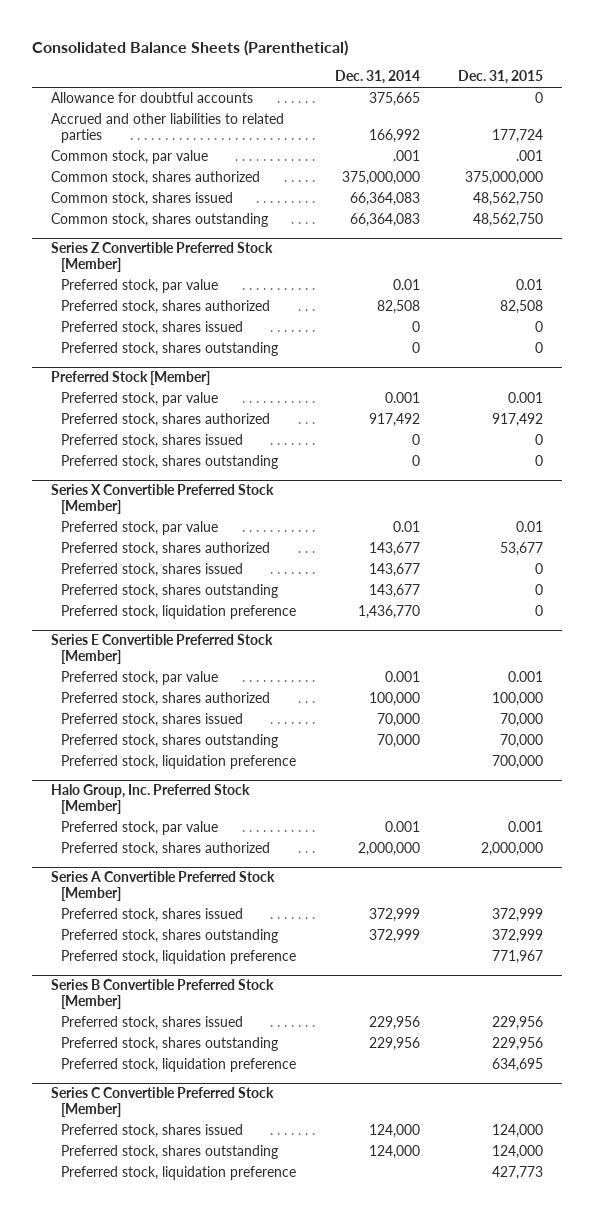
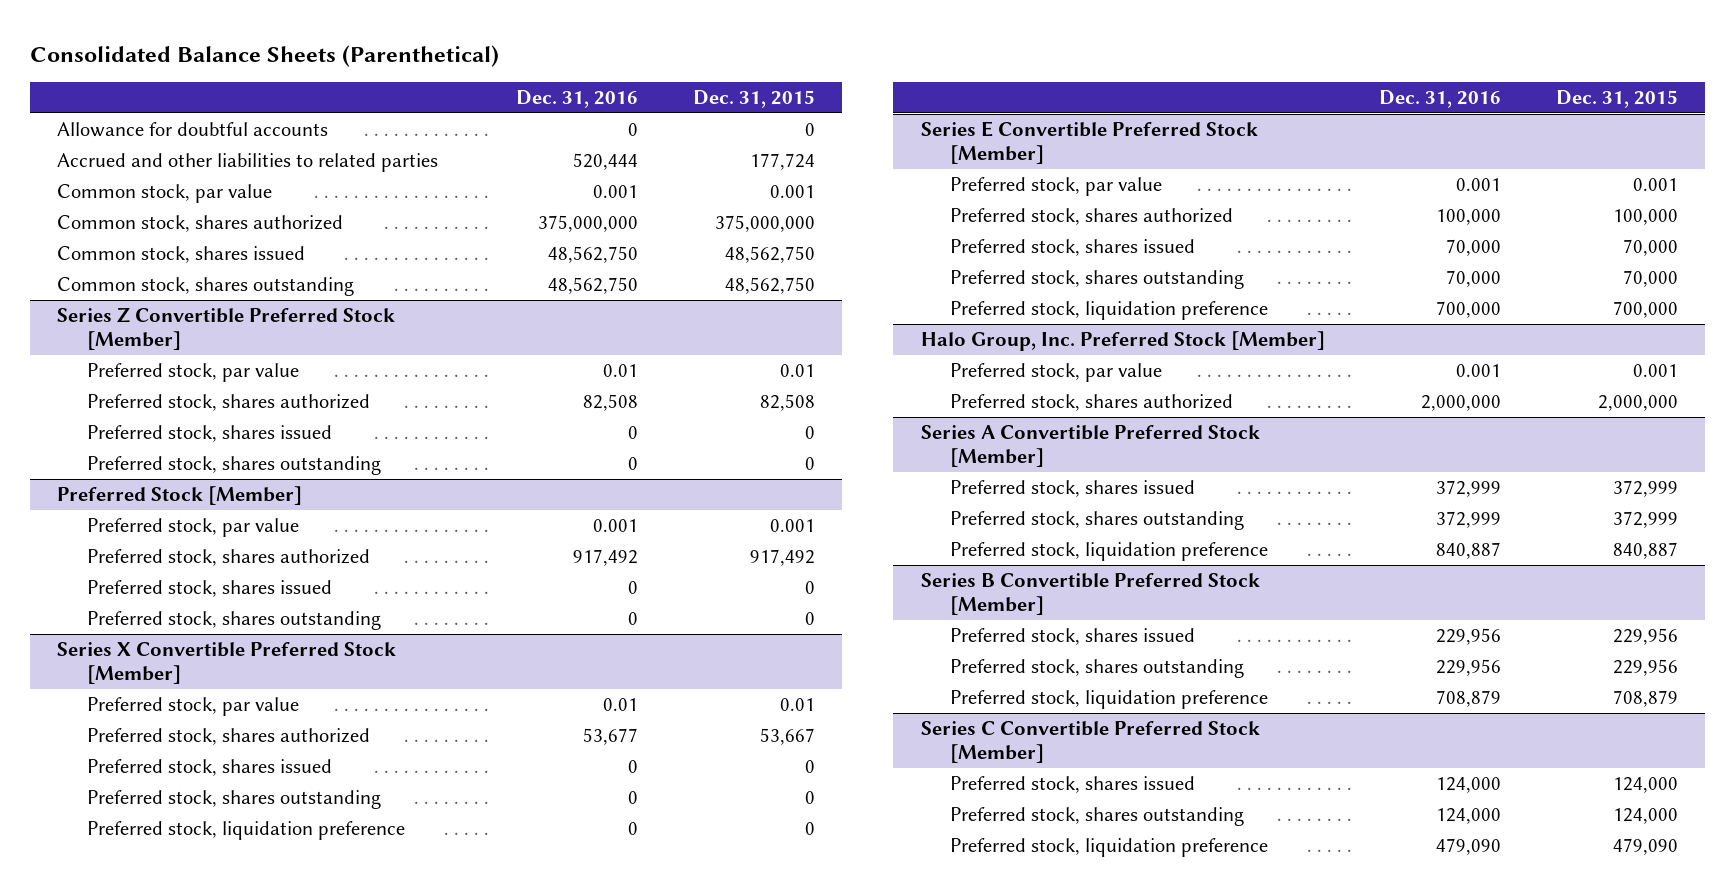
[334,70,420,85] Dec. 31, 2014 -> none
none -> [516,90,639,109] Dec. 31, 2016
[515,150,543,162] .001 -> [769,185,815,199] 0.001
[499,542,543,557] 53,677 -> [759,728,815,746] 53,667
[491,950,543,965] 771,967 -> [1613,542,1679,560] 840,887
[491,1058,543,1073] 634,695 -> [1613,690,1679,708] 708,879
[491,1166,543,1181] 427,773 -> [1613,838,1679,856] 479,090

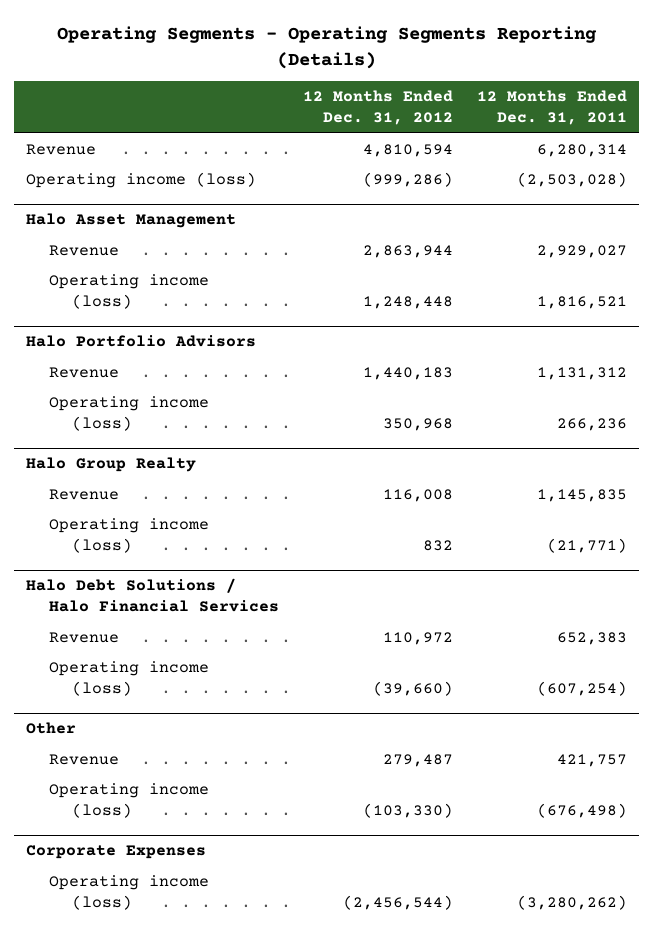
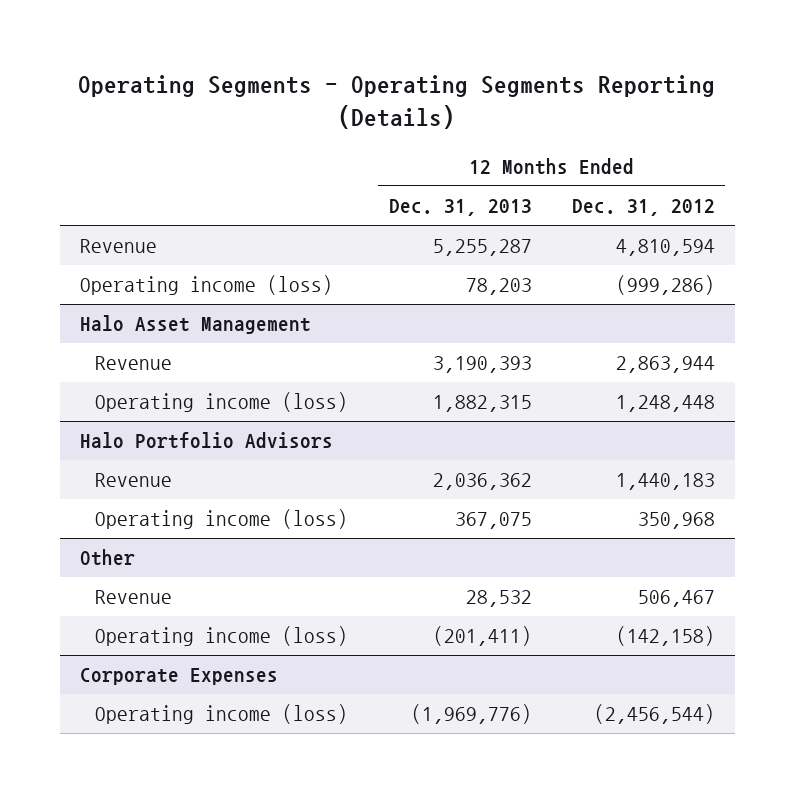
[477,90,628,126] 12 Months Ended Dec. 31, 2011 -> none
none -> [388,199,532,217] Dec. 31, 2013
[25,457,196,473] Halo Group Realty -> none
[49,488,120,500] Revenue -> none
[49,517,210,553] Operating income (loss) -> none
[25,578,280,613] Halo Debt Solutions / Halo Financial Services -> none
[49,631,120,643] Revenue -> none
[49,660,210,696] Operating income (loss) -> none
[383,753,454,767] 279,487 -> [637,590,715,608] 506,467
[363,802,454,818] (103,330) -> [615,626,715,647] (142,158)

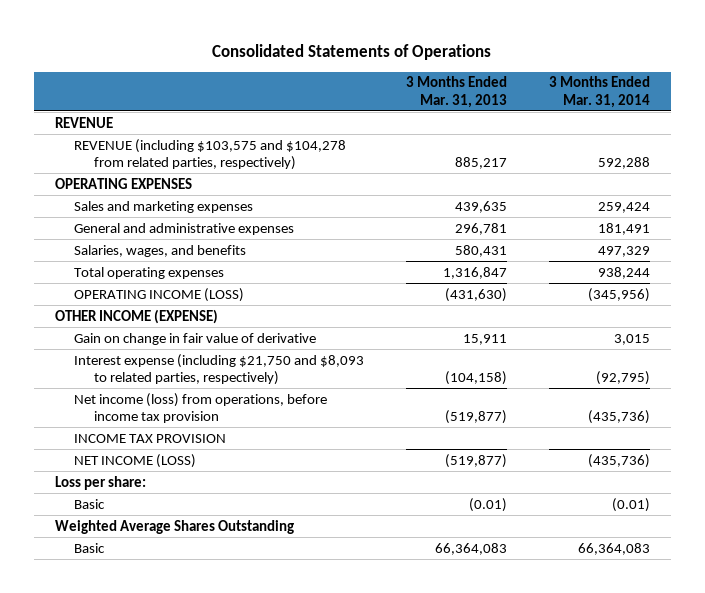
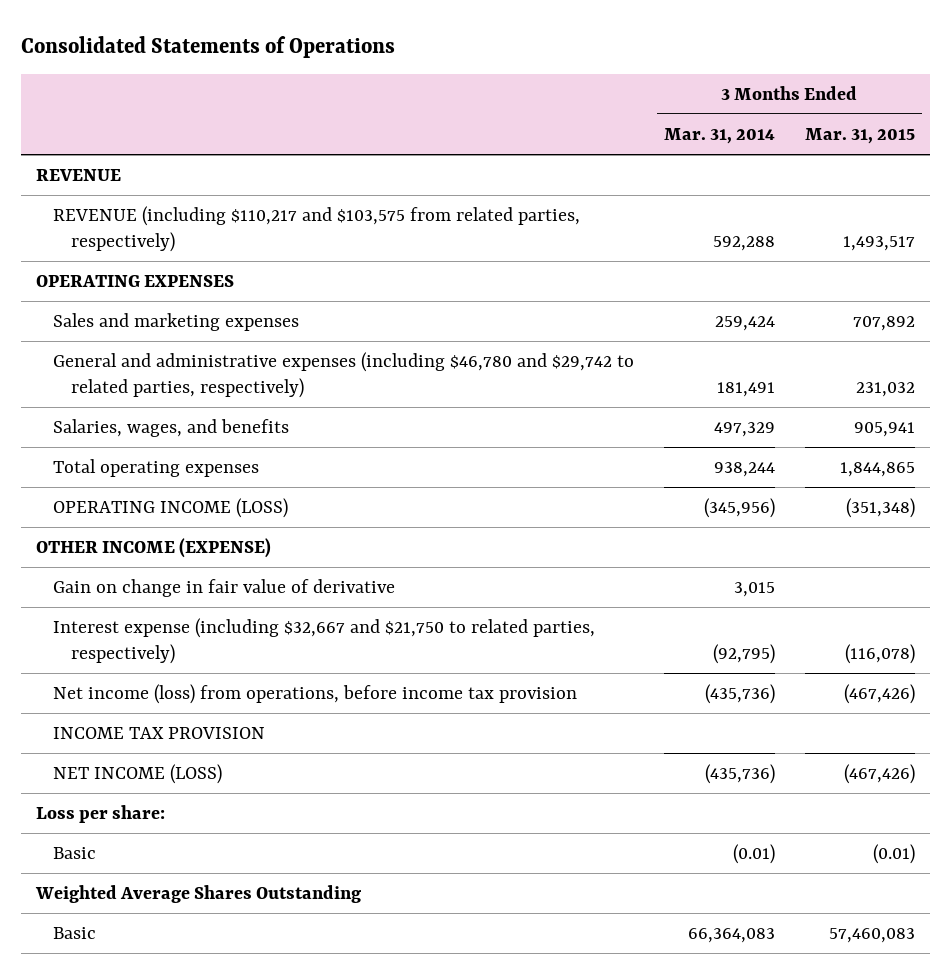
[406,76,508,108] 3 Months Ended Mar. 31, 2013 -> none
none -> [804,128,915,145] Mar. 31, 2015
[74,138,347,171] REVENUE (including $103,575 and $104,278 from related parties, respectively) -> [53,206,581,252] REVENUE (including $110,217 and $103,575 from related parties, respectively)
[74,222,295,235] General and administrative expenses -> [53,352,635,398] General and administrative expenses (including $46,780 and $29,742 to related parties, respectively)
[74,353,365,386] Interest expense (including $21,750 and $8,093 to related parties, respectively) -> [53,618,596,664] Interest expense (including $32,667 and $21,750 to related parties, respectively)

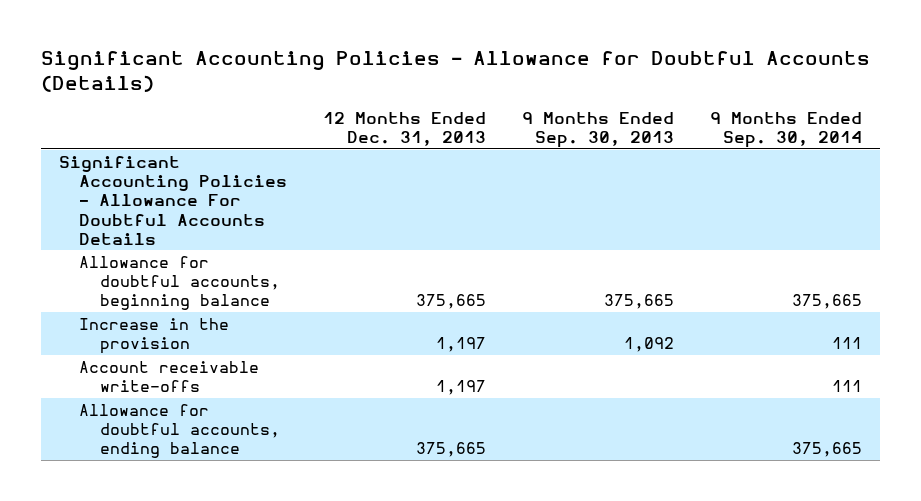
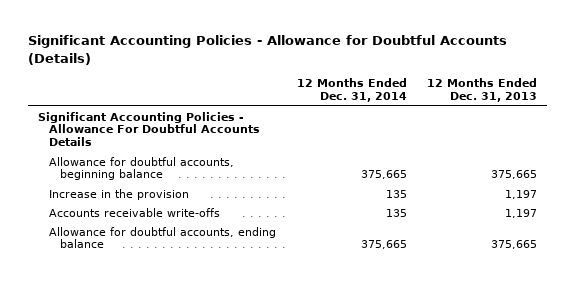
[522,111,675,149] 9 Months Ended Sep. 30, 2013 -> none
[710,111,863,149] 9 Months Ended Sep. 30, 2014 -> none
none -> [296,78,407,103] 12 Months Ended Dec. 31, 2014
[79,360,260,392] Account receivable write-offs -> [49,207,221,217] Accounts receivable write-offs

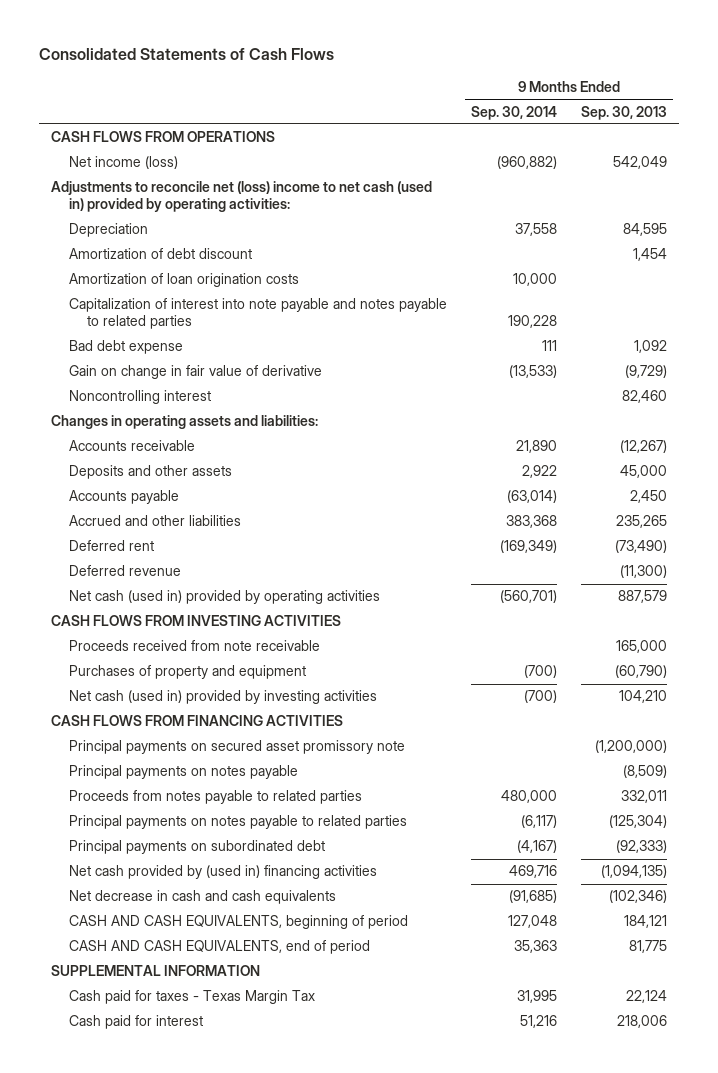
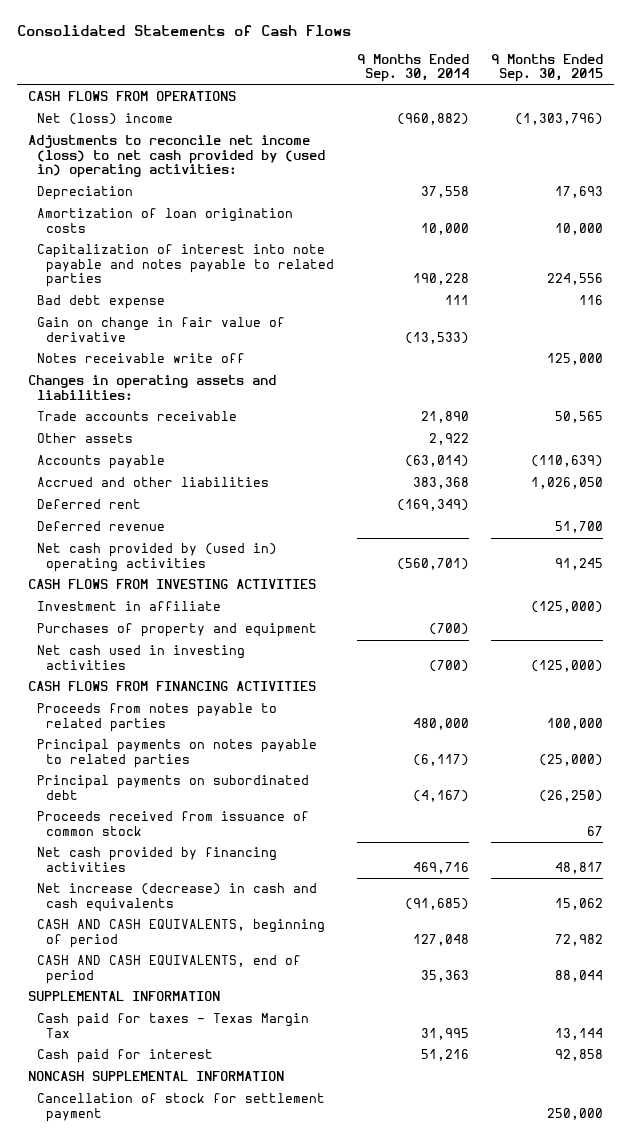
[580,105,667,120] Sep. 30, 2013 -> none
none -> [491,54,604,83] 9 Months Ended Sep. 30, 2015
[68,156,178,170] Net income (loss) -> [37,113,174,126] Net (loss) income
[50,181,432,213] Adjustments to reconcile net (loss) income to net cash (used in) provided by operating activities: -> [28,135,326,179] Adjustments to reconcile net income (loss) to net cash provided by (used in) operating activities:
[68,248,252,260] Amortization of debt discount -> none
[68,390,211,405] Noncontrolling interest -> none
none -> [37,353,246,364] Notes receivable write off
[68,440,195,452] Accounts receivable -> [37,411,238,422] Trade accounts receivable
[68,465,232,480] Deposits and other assets -> [37,433,134,444] Other assets
[68,590,380,605] Net cash (used in) provided by operating activities -> [37,543,278,572] Net cash provided by (used in) operating activities
[68,640,320,652] Proceeds received from note receivable -> none
none -> [37,601,222,612] Investment in affiliate
[68,690,377,705] Net cash (used in) provided by investing activities -> [37,645,246,670] Net cash used in investing activities
[68,740,405,755] Principal payments on secured asset promissory note -> none
[68,765,298,780] Principal payments on notes payable -> none
none -> [37,811,310,836] Proceeds received from issuance of common stock
[68,865,377,880] Net cash provided by (used in) financing activities -> [37,847,278,872] Net cash provided by financing activities
[68,890,336,905] Net decrease in cash and cash equivalents -> [37,883,318,912] Net increase (decrease) in cash and cash equivalents
none -> [28,1071,285,1082] NONCASH SUPPLEMENTAL INFORMATION
none -> [37,1093,326,1122] Cancellation of stock for settlement payment

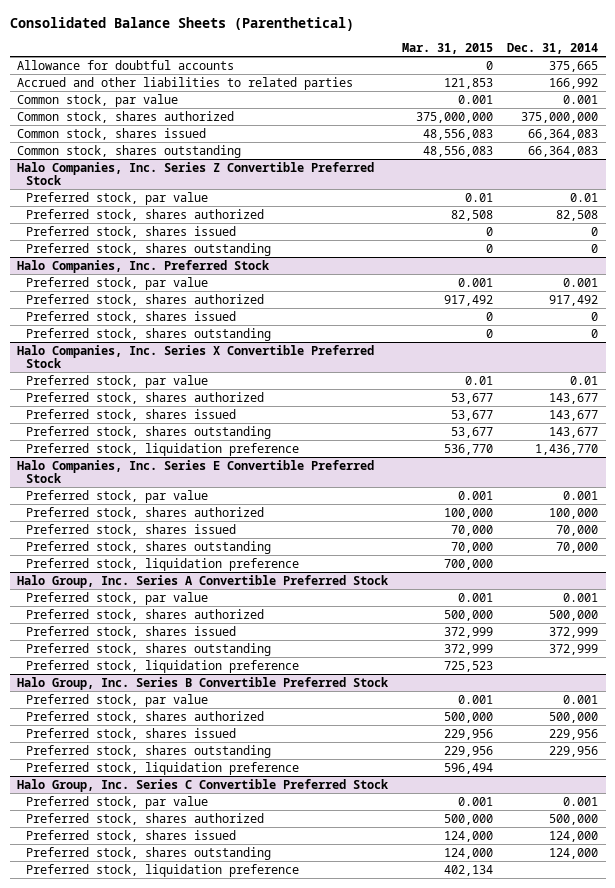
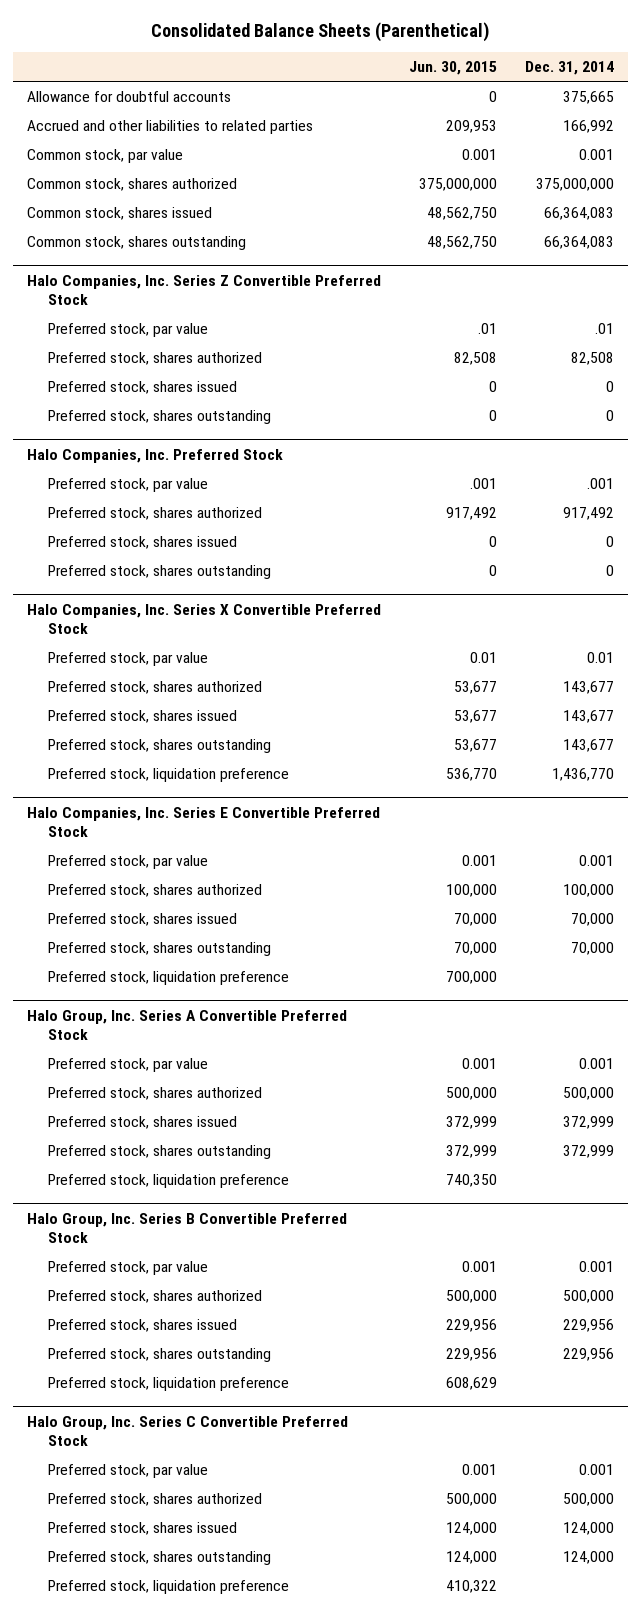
[402,43,494,55] Mar. 31, 2015 -> none
none -> [408,61,497,76] Jun. 30, 2015
[570,192,599,202] 0.01 -> [594,322,614,334] .01
[563,277,599,287] 0.001 -> [586,477,614,489] .001

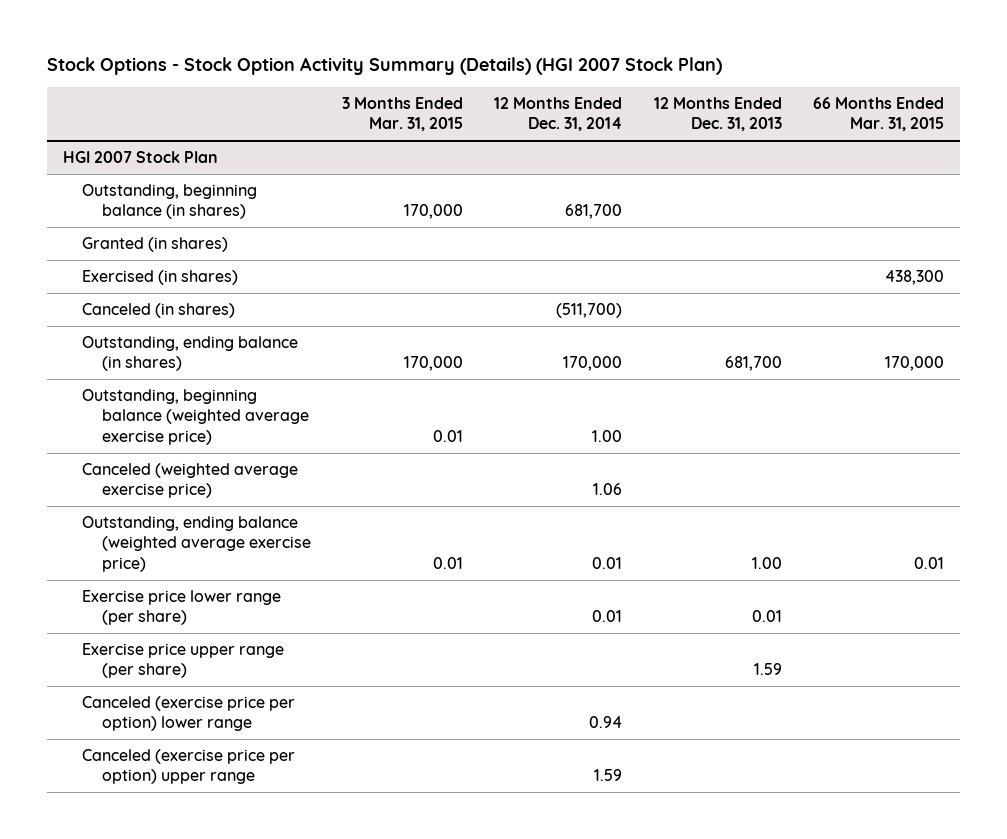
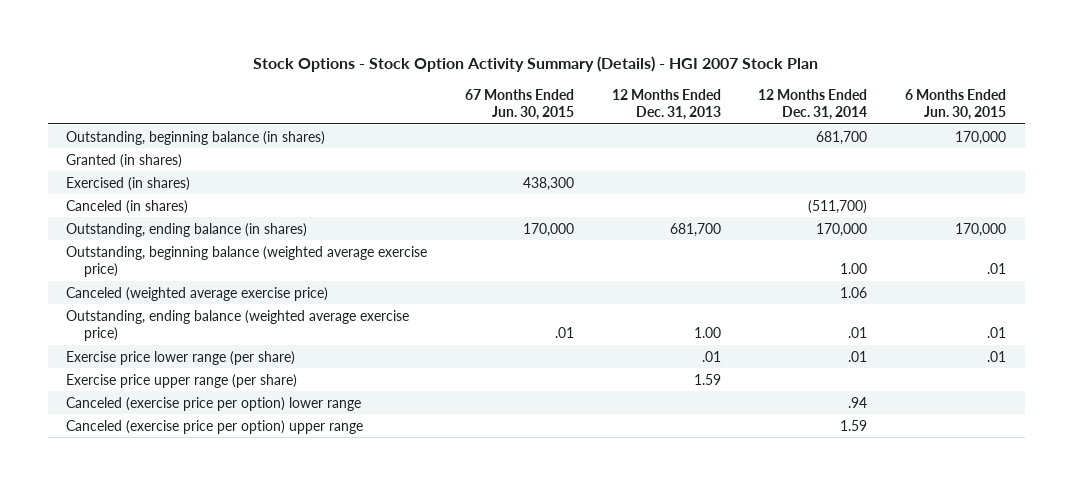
[46,57,722,76] Stock Options - Stock Option Activity Summary (Details) (HGI 2007 Stock Plan) -> [253,56,819,73] Stock Options - Stock Option Activity Summary (Details) - HGI 2007 Stock Plan
[342,97,464,132] 3 Months Ended Mar. 31, 2015 -> none
[813,97,945,132] 66 Months Ended Mar. 31, 2015 -> none
none -> [465,88,575,121] 67 Months Ended Jun. 30, 2015
none -> [904,88,1006,121] 6 Months Ended Jun. 30, 2015
[62,151,218,164] HGI 2007 Stock Plan -> none
[592,556,623,569] 0.01 -> [848,327,868,339] .01
[592,610,623,623] 0.01 -> [848,350,868,362] .01
[751,610,782,623] 0.01 -> [701,350,721,362] .01
[589,716,623,729] 0.94 -> [848,396,868,408] .94

